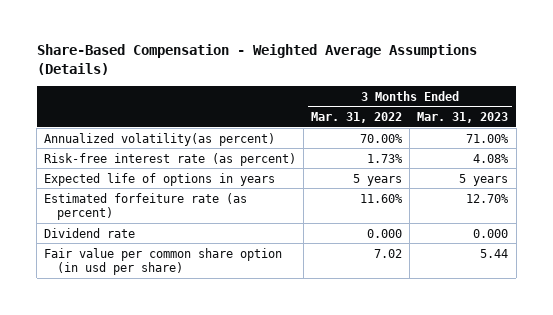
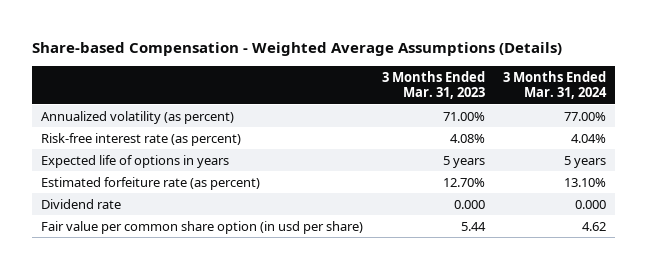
[36,44,477,76] Share-Based Compensation - Weighted Average Assumptions (Details) -> [32,41,563,56] Share-based Compensation - Weighted Average Assumptions (Details)
[311,111,403,123] Mar. 31, 2022 -> none
none -> [502,70,607,100] 3 Months Ended Mar. 31, 2024
[44,132,276,146] Annualized volatility(as percent) -> [41,110,235,124] Annualized volatility (as percent)

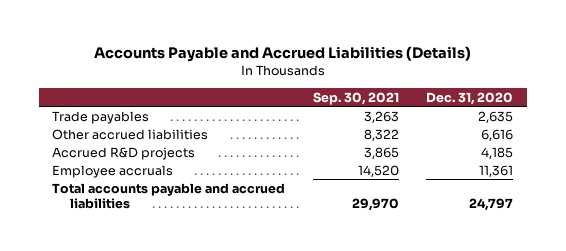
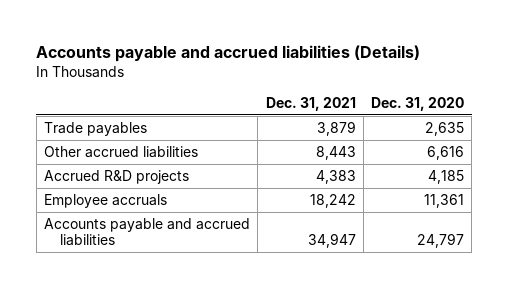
[93,46,471,63] Accounts Payable and Accrued Liabilities (Details) -> [36,45,421,63] Accounts payable and accrued liabilities (Details)
[312,91,399,105] Sep. 30, 2021 -> none
none -> [265,97,356,112] Dec. 31, 2021
[52,182,286,209] Total accounts payable and accrued liabilities -> [44,218,251,247] Accounts payable and accrued liabilities

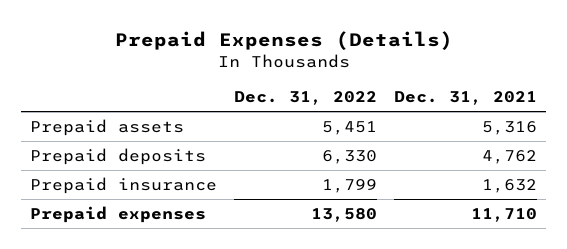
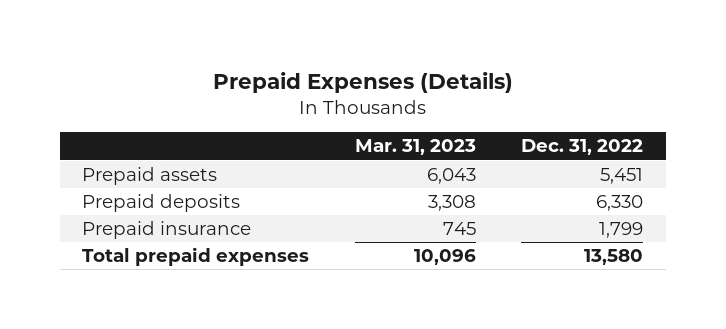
[394,91,538,106] Dec. 31, 2021 -> none
none -> [354,139,476,156] Mar. 31, 2023
[29,206,206,224] Prepaid expenses -> [82,247,310,267] Total prepaid expenses

